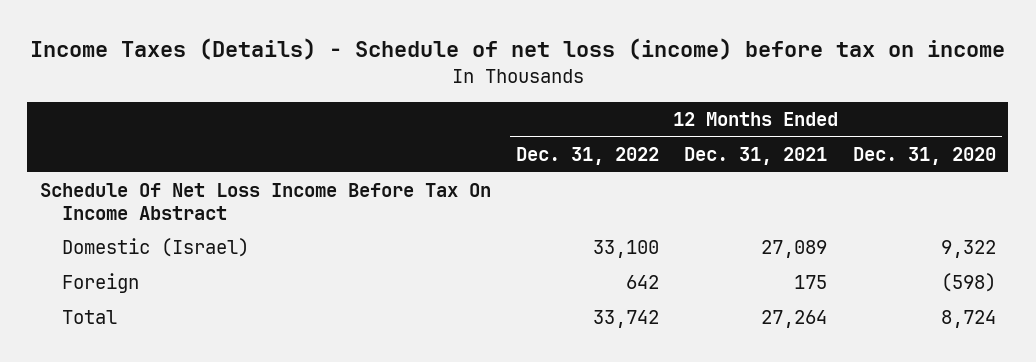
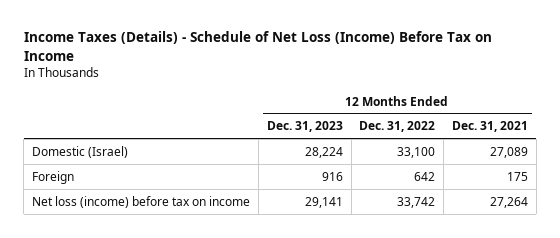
[29,38,1005,61] Income Taxes (Details) - Schedule of net loss (income) before tax on income -> [23,31,492,62] Income Taxes (Details) - Schedule of Net Loss (Income) Before Tax on Income
[852,147,996,166] Dec. 31, 2020 -> none
none -> [266,121,343,133] Dec. 31, 2023
[40,183,492,220] Schedule Of Net Loss Income Before Tax On Income Abstract -> none
[61,310,117,325] Total -> [32,195,251,208] Net loss (income) before tax on income

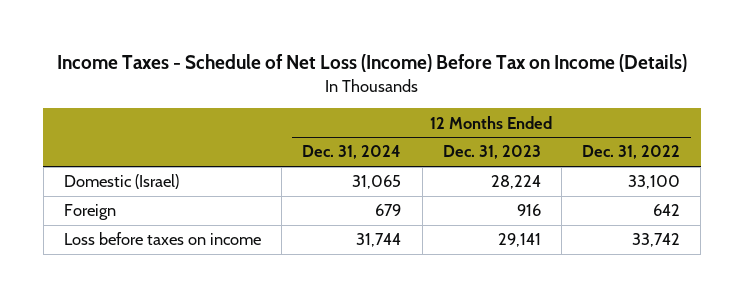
[23,31,492,62] Income Taxes (Details) - Schedule of Net Loss (Income) Before Tax on Income -> [57,54,688,73] Income Taxes - Schedule of Net Loss (Income) Before Tax on Income (Details)
[452,121,529,133] Dec. 31, 2021 -> none
none -> [302,145,402,160] Dec. 31, 2024
[32,195,251,208] Net loss (income) before tax on income -> [64,232,262,246] Loss before taxes on income

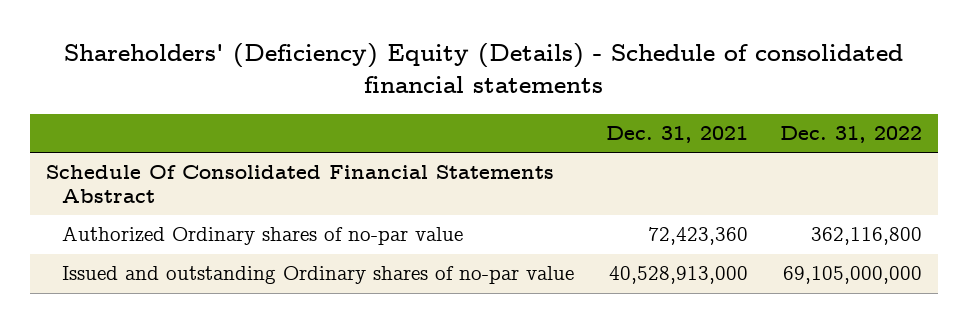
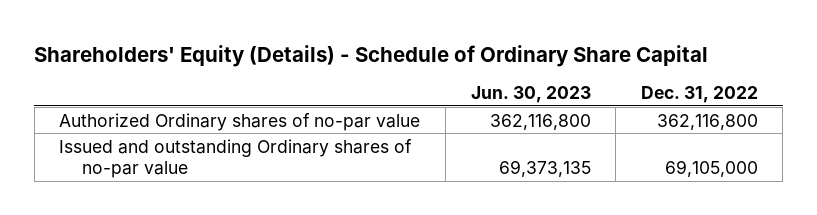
[63,43,903,94] Shareholders' (Deficiency) Equity (Details) - Schedule of consolidated financial statements -> [34,44,709,67] Shareholders' Equity (Details) - Schedule of Ordinary Share Capital
[606,125,749,143] Dec. 31, 2021 -> none
none -> [470,85,591,103] Jun. 30, 2023
[45,165,554,204] Schedule Of Consolidated Financial Statements Abstract -> none
[783,266,923,285] 69,105,000,000 -> [664,160,758,178] 69,105,000

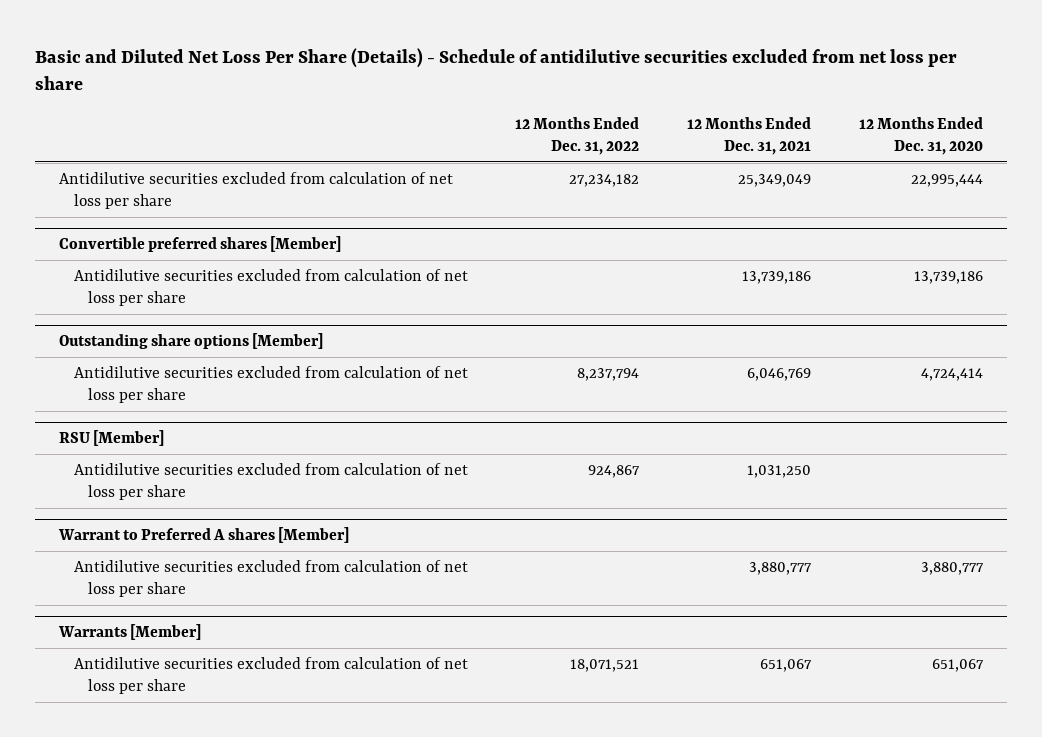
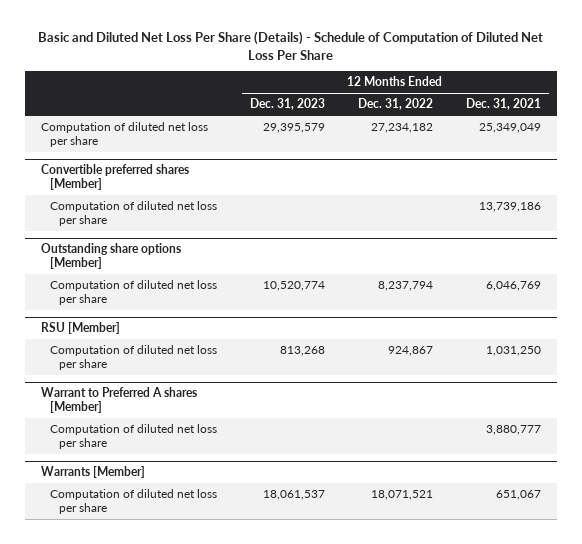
[34,47,957,91] Basic and Diluted Net Loss Per Share (Details) - Schedule of antidilutive securities excluded from net loss per share -> [37,31,543,60] Basic and Diluted Net Loss Per Share (Details) - Schedule of Computation of Diluted Net Loss Per Share
[859,116,984,156] 12 Months Ended Dec. 31, 2020 -> none
none -> [249,98,325,111] Dec. 31, 2023
[58,171,453,210] Antidilutive securities excluded from calculation of net loss per share -> [41,122,209,148] Computation of diluted net loss per share
[73,268,468,307] Antidilutive securities excluded from calculation of net loss per share -> [49,201,217,227] Computation of diluted net loss per share
[73,365,468,404] Antidilutive securities excluded from calculation of net loss per share -> [49,280,217,306] Computation of diluted net loss per share
[73,462,468,501] Antidilutive securities excluded from calculation of net loss per share -> [49,345,217,371] Computation of diluted net loss per share
[73,559,468,598] Antidilutive securities excluded from calculation of net loss per share -> [49,424,217,450] Computation of diluted net loss per share
[73,656,468,695] Antidilutive securities excluded from calculation of net loss per share -> [49,489,217,515] Computation of diluted net loss per share

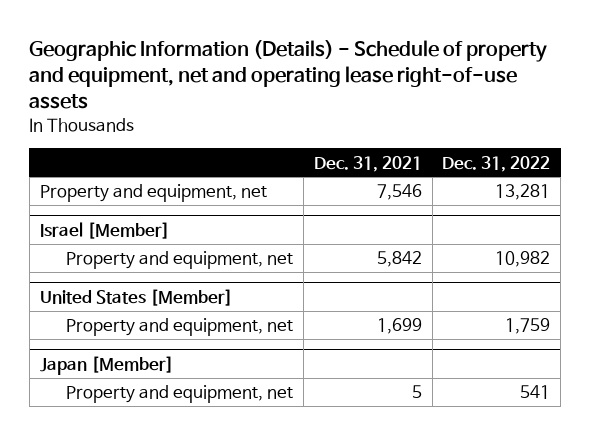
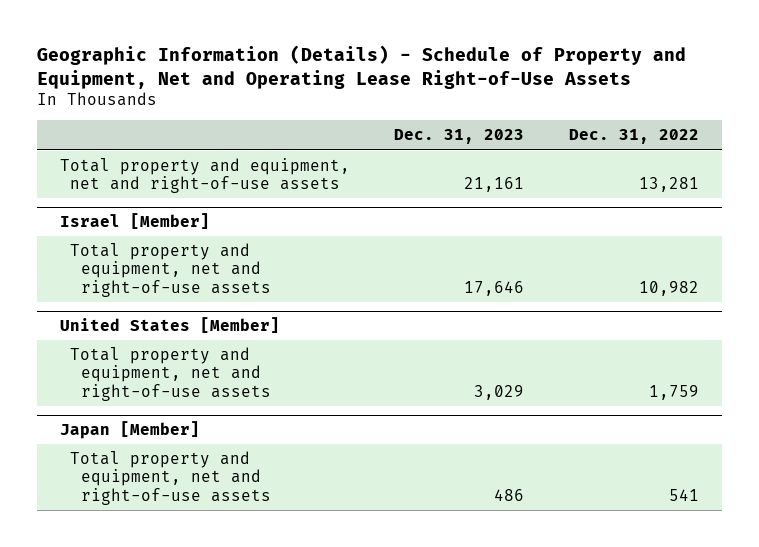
[29,39,548,110] Geographic Information (Details) - Schedule of property and equipment, net and operating lease right-of-use assets -> [37,44,687,89] Geographic Information (Details) - Schedule of Property and Equipment, Net and Operating Lease Right-of-Use Assets
[313,155,422,172] Dec. 31, 2021 -> none
none -> [394,129,525,145] Dec. 31, 2023
[39,184,267,203] Property and equipment, net -> [59,157,350,194] Total property and equipment, net and right-of-use assets
[66,251,294,270] Property and equipment, net -> [70,242,271,297] Total property and equipment, net and right-of-use assets
[66,318,294,337] Property and equipment, net -> [70,346,271,401] Total property and equipment, net and right-of-use assets
[66,385,294,404] Property and equipment, net -> [70,450,271,505] Total property and equipment, net and right-of-use assets

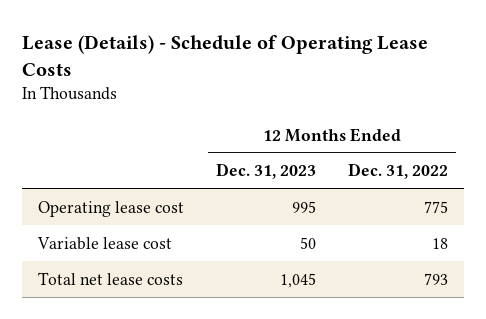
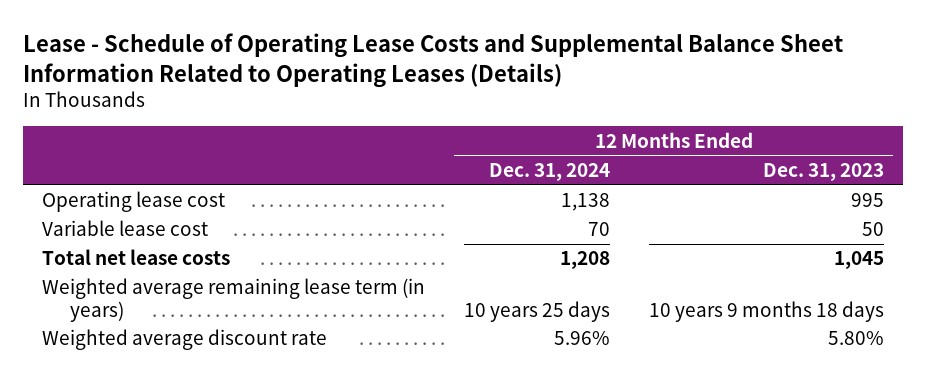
[21,34,428,76] Lease (Details) - Schedule of Operating Lease Costs -> [22,33,843,88] Lease - Schedule of Operating Lease Costs and Supplemental Balance Sheet Information Related to Operating Leases (Details)
[348,163,449,180] Dec. 31, 2022 -> none
none -> [488,162,610,181] Dec. 31, 2024
none -> [42,278,426,322] Weighted average remaining lease term (in years)
none -> [42,329,328,351] Weighted average discount rate

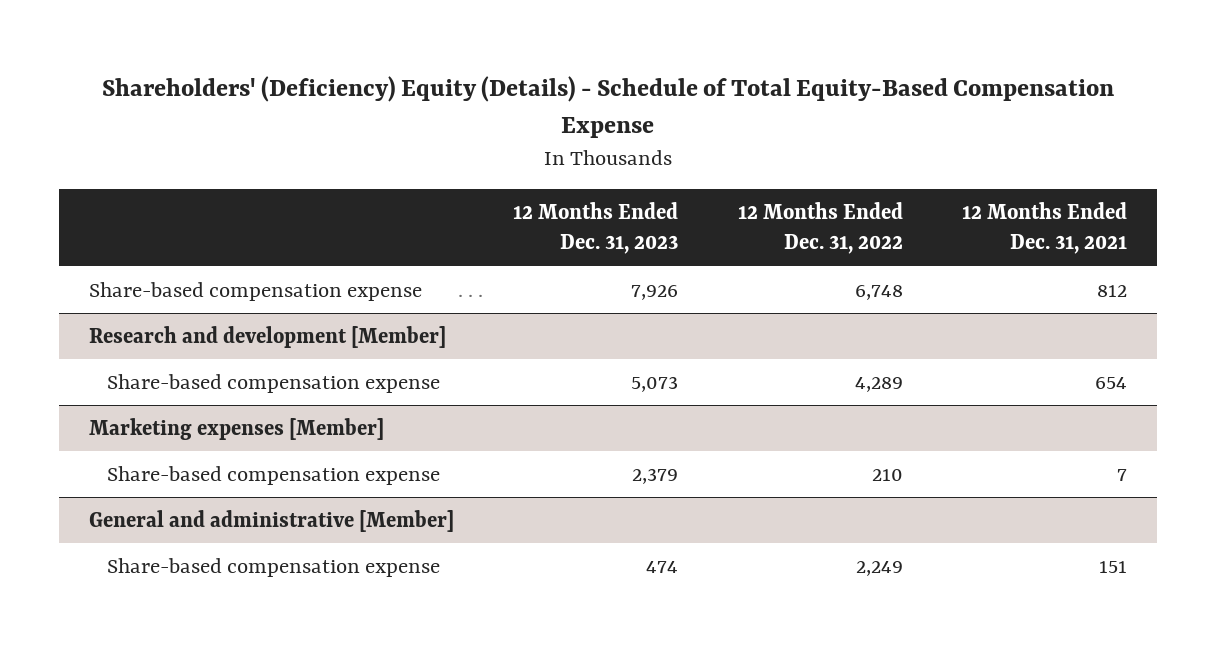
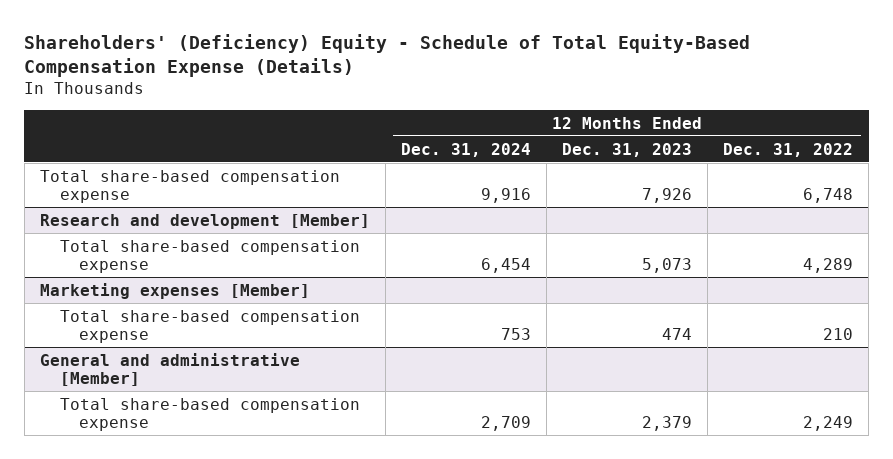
[101,75,1114,138] Shareholders' (Deficiency) Equity (Details) - Schedule of Total Equity-Based Compensation Expense -> [24,33,751,77] Shareholders' (Deficiency) Equity - Schedule of Total Equity-Based Compensation Expense (Details)
[962,201,1128,255] 12 Months Ended Dec. 31, 2021 -> none
none -> [400,142,531,157] Dec. 31, 2024
[88,281,422,301] Share-based compensation expense -> [39,169,340,203] Total share-based compensation expense
[107,373,441,393] Share-based compensation expense -> [59,239,360,273] Total share-based compensation expense
[107,465,441,485] Share-based compensation expense -> [59,309,360,343] Total share-based compensation expense
[632,467,679,484] 2,379 -> [662,327,693,340] 474
[107,557,441,577] Share-based compensation expense -> [59,397,360,431] Total share-based compensation expense
[646,560,679,573] 474 -> [642,415,693,431] 2,379

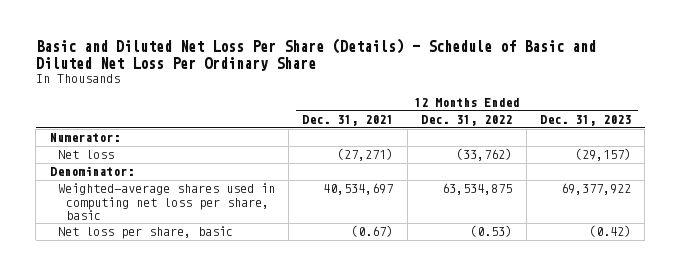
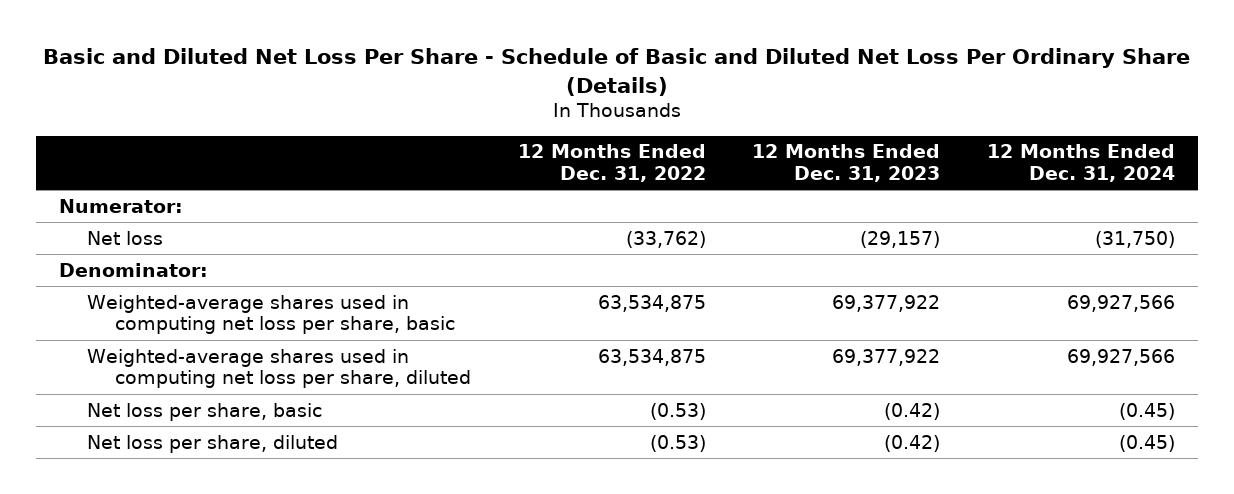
[35,38,596,71] Basic and Diluted Net Loss Per Share (Details) - Schedule of Basic and Diluted Net Loss Per Ordinary Share -> [42,48,1190,96] Basic and Diluted Net Loss Per Share - Schedule of Basic and Diluted Net Loss Per Ordinary Share (Details)
[302,115,394,127] Dec. 31, 2021 -> none
none -> [986,144,1175,182] 12 Months Ended Dec. 31, 2024
none -> [87,348,472,389] Weighted-average shares used in computing net loss per share, diluted
none -> [87,434,339,453] Net loss per share, diluted

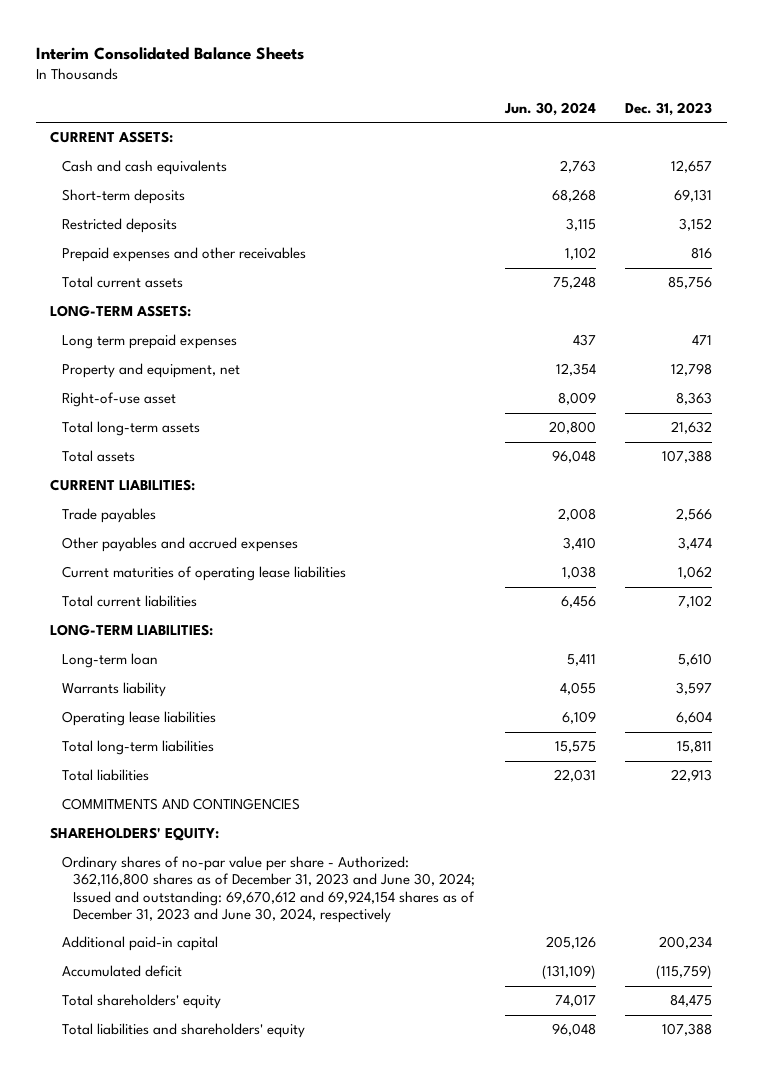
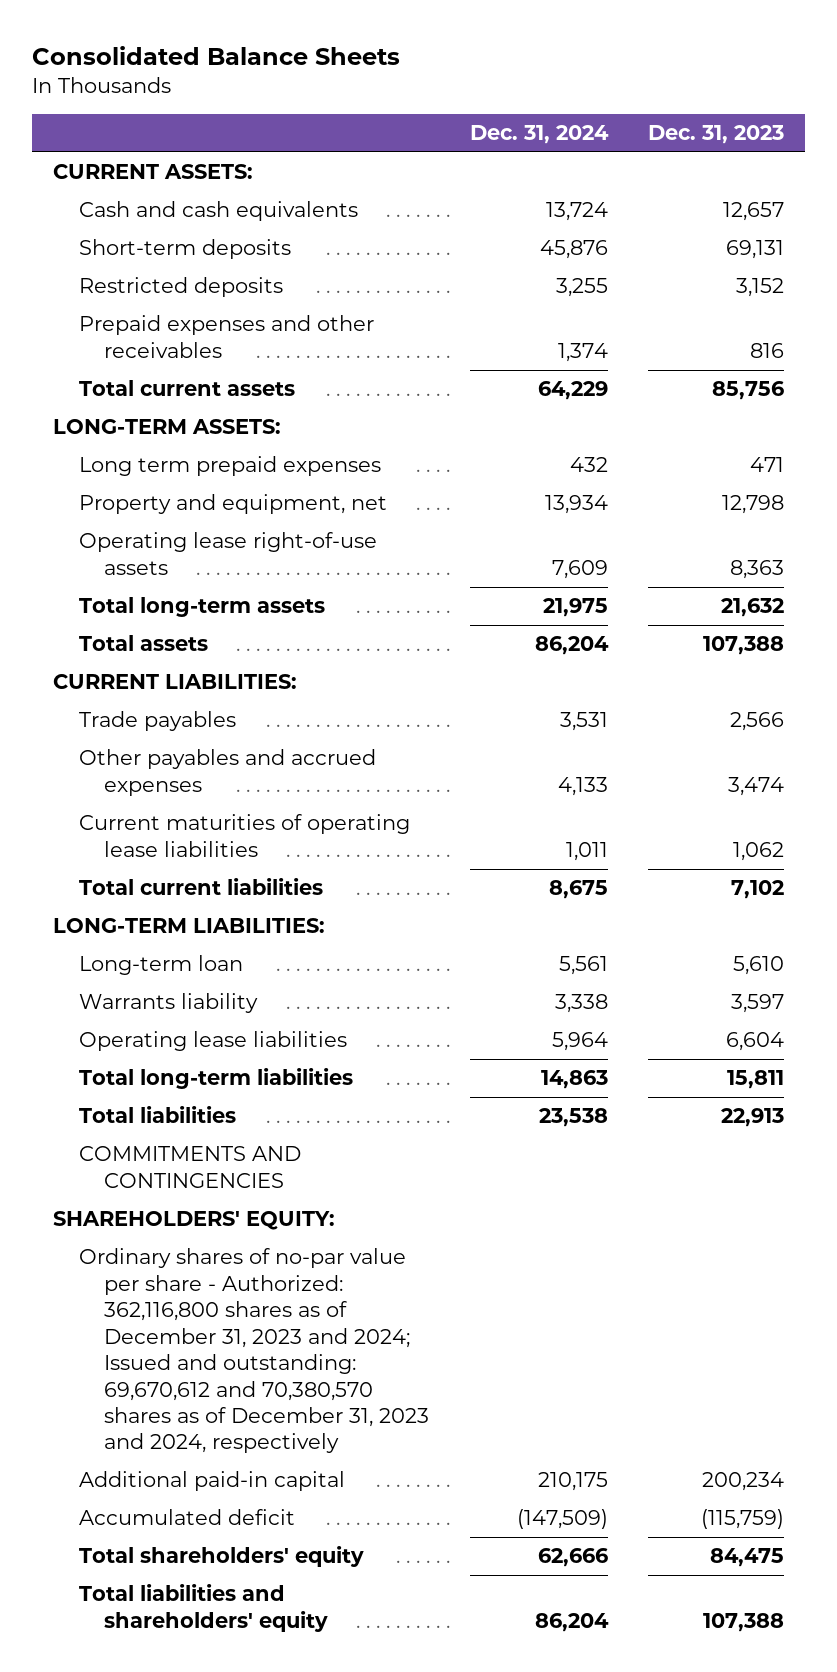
[35,46,304,60] Interim Consolidated Balance Sheets -> [32,45,401,65] Consolidated Balance Sheets
[503,101,596,116] Jun. 30, 2024 -> none
none -> [469,125,609,145] Dec. 31, 2024
[61,392,176,408] Right-of-use asset -> [78,532,377,575] Operating lease right-of-use assets
[61,856,476,923] Ordinary shares of no-par value per share - Authorized: 362,116,800 shares as of December 31, 2023 and June 30, 2024; Issued and outstanding: 69,670,612 and 69,924,154 shares as of December 31, 2023 and June 30, 2024, respectively -> [78,1248,430,1454] Ordinary shares of no-par value per share - Authorized: 362,116,800 shares as of December 31, 2023 and 2024; Issued and outstanding: 69,670,612 and 70,380,570 shares as of December 31, 2023 and 2024, respectively

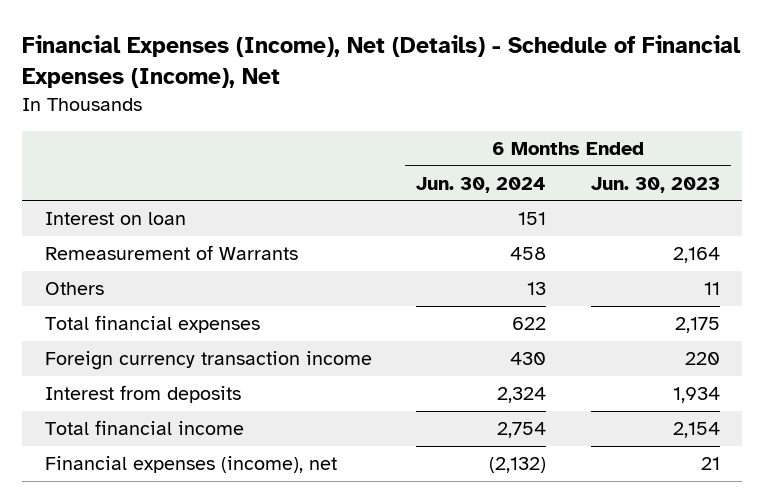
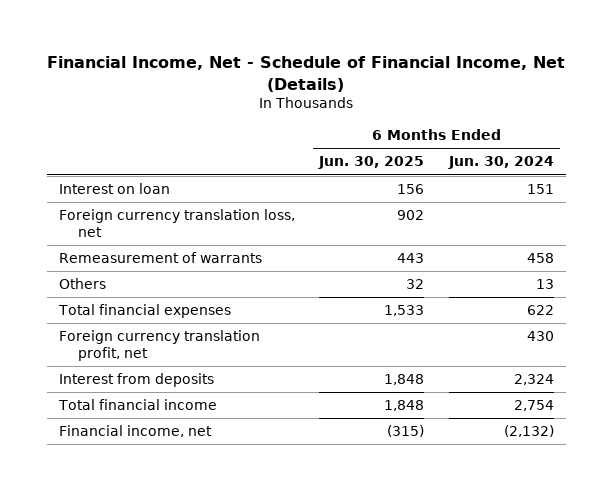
[22,35,742,89] Financial Expenses (Income), Net (Details) - Schedule of Financial Expenses (Income), Net -> [47,56,566,92] Financial Income, Net - Schedule of Financial Income, Net (Details)
[590,176,720,193] Jun. 30, 2023 -> none
none -> [318,156,425,170] Jun. 30, 2025
none -> [59,209,296,238] Foreign currency translation loss, net
[44,245,298,261] Remeasurement of Warrants -> [59,252,263,264] Remeasurement of warrants
[44,351,372,371] Foreign currency transaction income -> [59,330,261,362] Foreign currency translation profit, net
[44,456,337,474] Financial expenses (income), net -> [59,425,213,438] Financial income, net

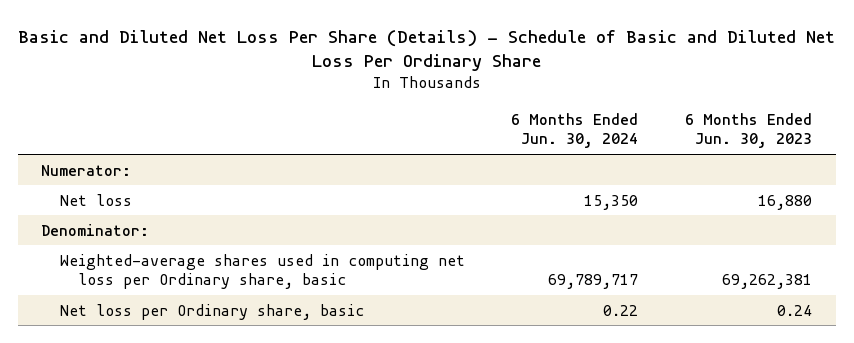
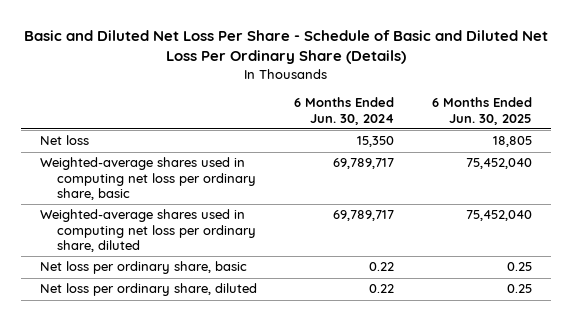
[17,29,835,72] Basic and Diluted Net Loss Per Share (Details) - Schedule of Basic and Diluted Net Loss Per Ordinary Share -> [23,29,548,65] Basic and Diluted Net Loss Per Share - Schedule of Basic and Diluted Net Loss Per Ordinary Share (Details)
[685,113,813,149] 6 Months Ended Jun. 30, 2023 -> none
none -> [432,97,533,125] 6 Months Ended Jun. 30, 2025
[41,164,132,176] Numerator: -> none
[41,223,150,236] Denominator: -> none
[59,253,465,290] Weighted-average shares used in computing net loss per Ordinary share, basic -> [39,157,257,201] Weighted-average shares used in computing net loss per ordinary share, basic
none -> [39,209,257,253] Weighted-average shares used in computing net loss per ordinary share, diluted
[59,303,364,320] Net loss per Ordinary share, basic -> [39,261,247,275] Net loss per ordinary share, basic
none -> [39,283,257,297] Net loss per ordinary share, diluted

